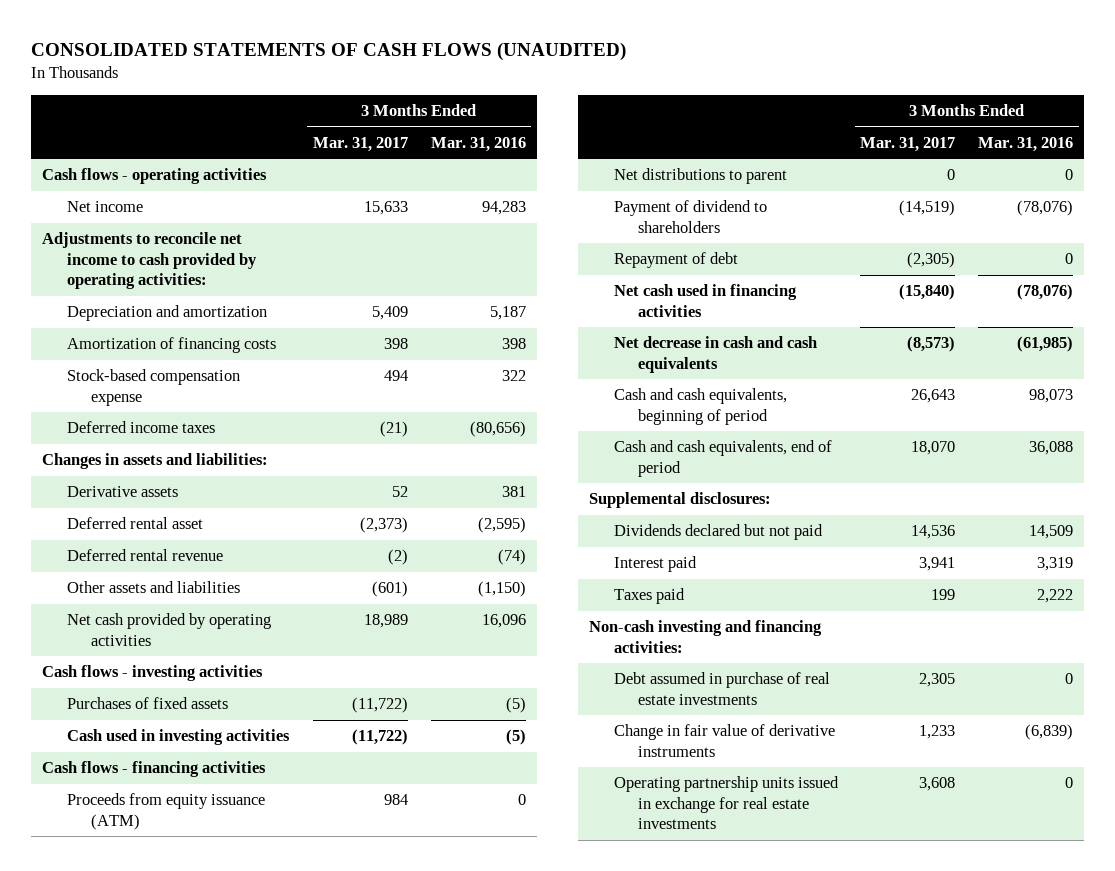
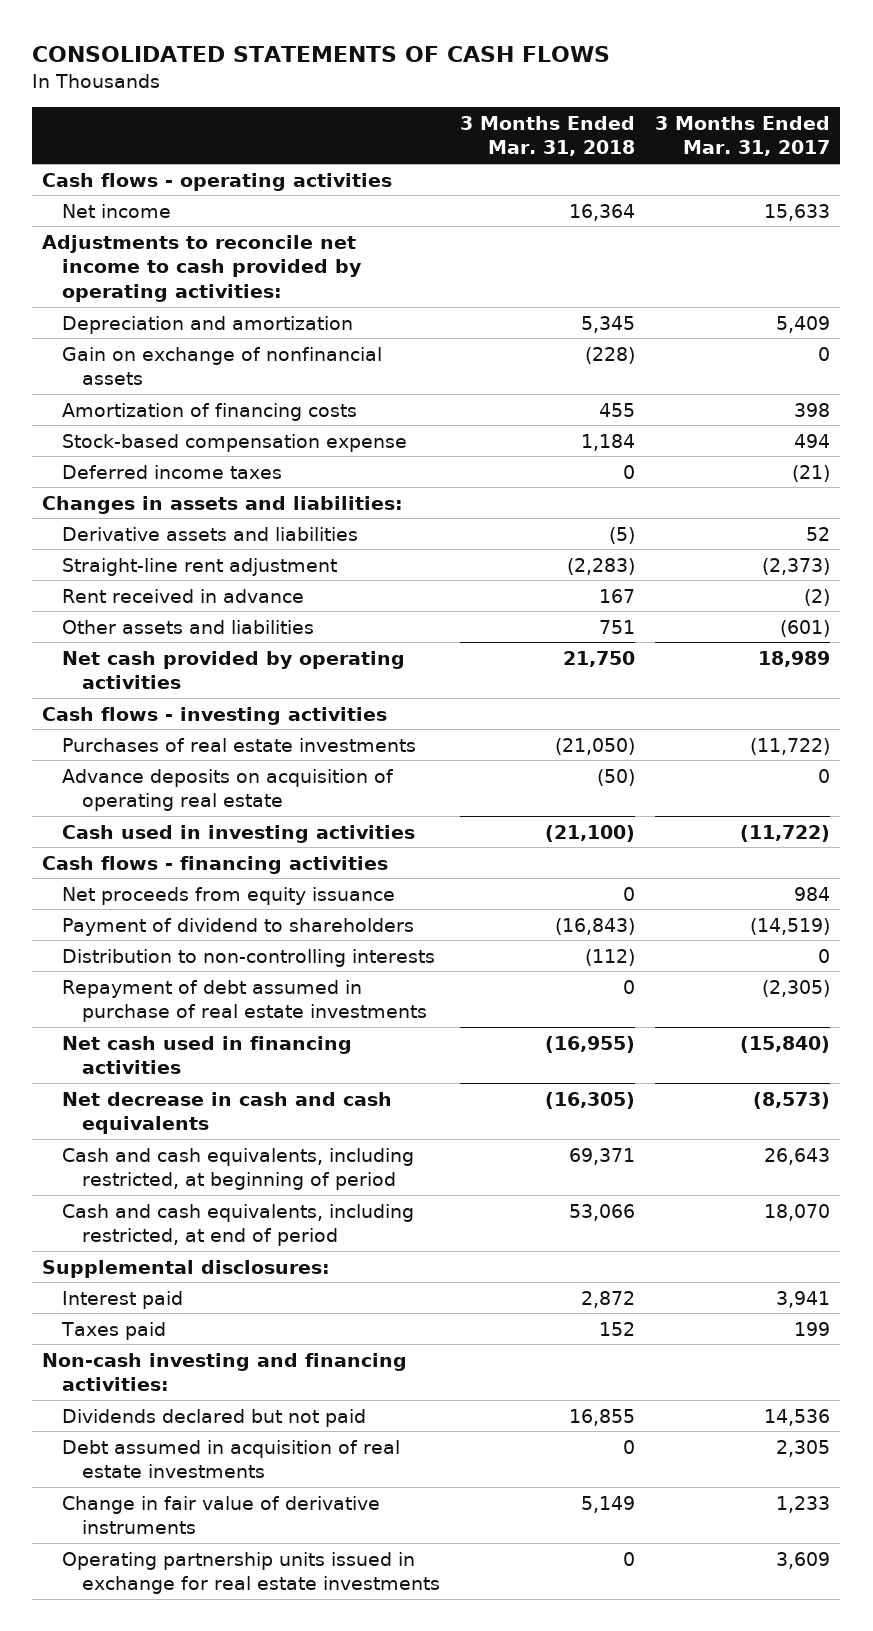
[30,42,626,62] CONSOLIDATED STATEMENTS OF CASH FLOWS (UNAUDITED) -> [32,45,611,62] CONSOLIDATED STATEMENTS OF CASH FLOWS
[430,136,526,152] Mar. 31, 2016 -> none
none -> [459,115,635,157] 3 Months Ended Mar. 31, 2018
none -> [61,346,382,386] Gain on exchange of nonfinancial assets
[66,486,178,498] Derivative assets -> [61,526,358,541] Derivative assets and liabilities
[66,517,203,530] Deferred rental asset -> [61,557,337,576] Straight-line rent adjustment
[66,549,223,562] Deferred rental revenue -> [61,588,304,603] Rent received in advance
[66,697,228,710] Purchases of fixed assets -> [61,737,416,752] Purchases of real estate investments
none -> [61,768,394,812] Advance deposits on acquisition of operating real estate
[613,168,787,185] Net distributions to parent -> none
[66,793,265,830] Proceeds from equity issuance (ATM) -> [61,886,395,905] Net proceeds from equity issuance
none -> [61,948,435,967] Distribution to non-controlling interests
[613,252,738,269] Repayment of debt -> [61,979,427,1023] Repayment of debt assumed in purchase of real estate investments
[613,388,787,425] Cash and cash equivalents, beginning of period -> [61,1147,414,1191] Cash and cash equivalents, including restricted, at beginning of period
[613,440,832,477] Cash and cash equivalents, end of period -> [61,1203,414,1247] Cash and cash equivalents, including restricted, at end of period
[613,524,823,541] Dividends declared but not paid -> [61,1408,366,1427] Dividends declared but not paid
[613,672,830,705] Debt assumed in purchase of real estate investments -> [61,1439,400,1479] Debt assumed in acquisition of real estate investments
[919,777,956,792] 3,608 -> [776,1551,831,1569] 3,609

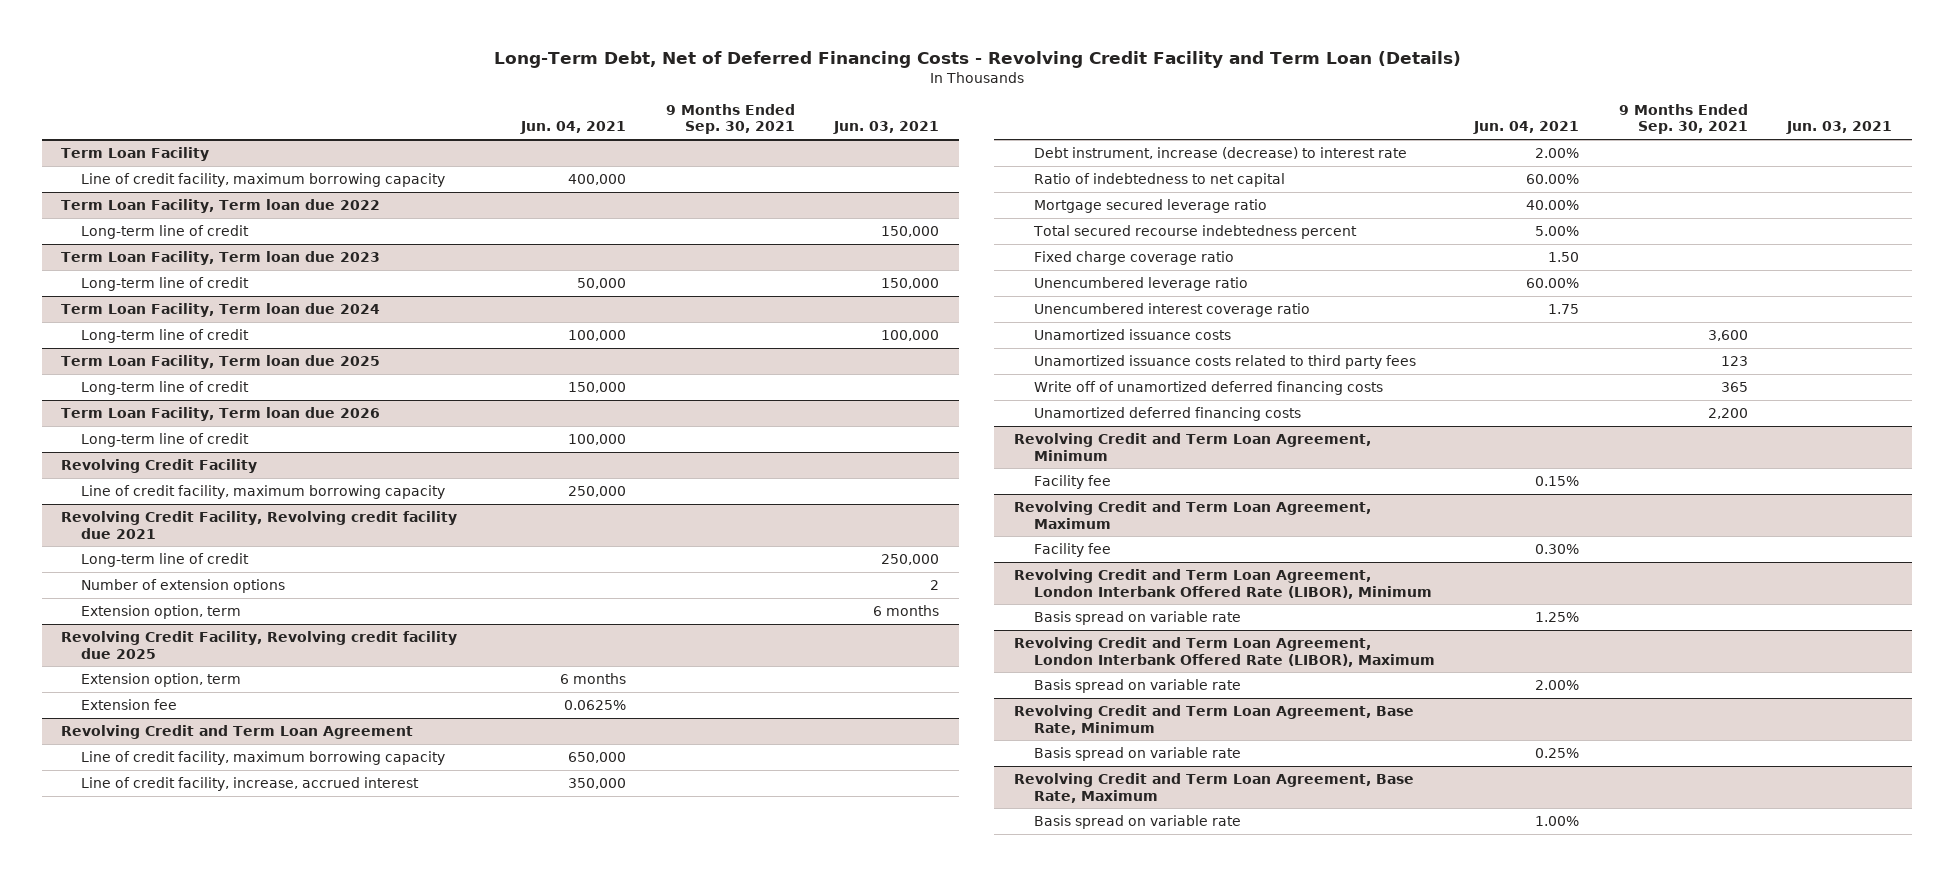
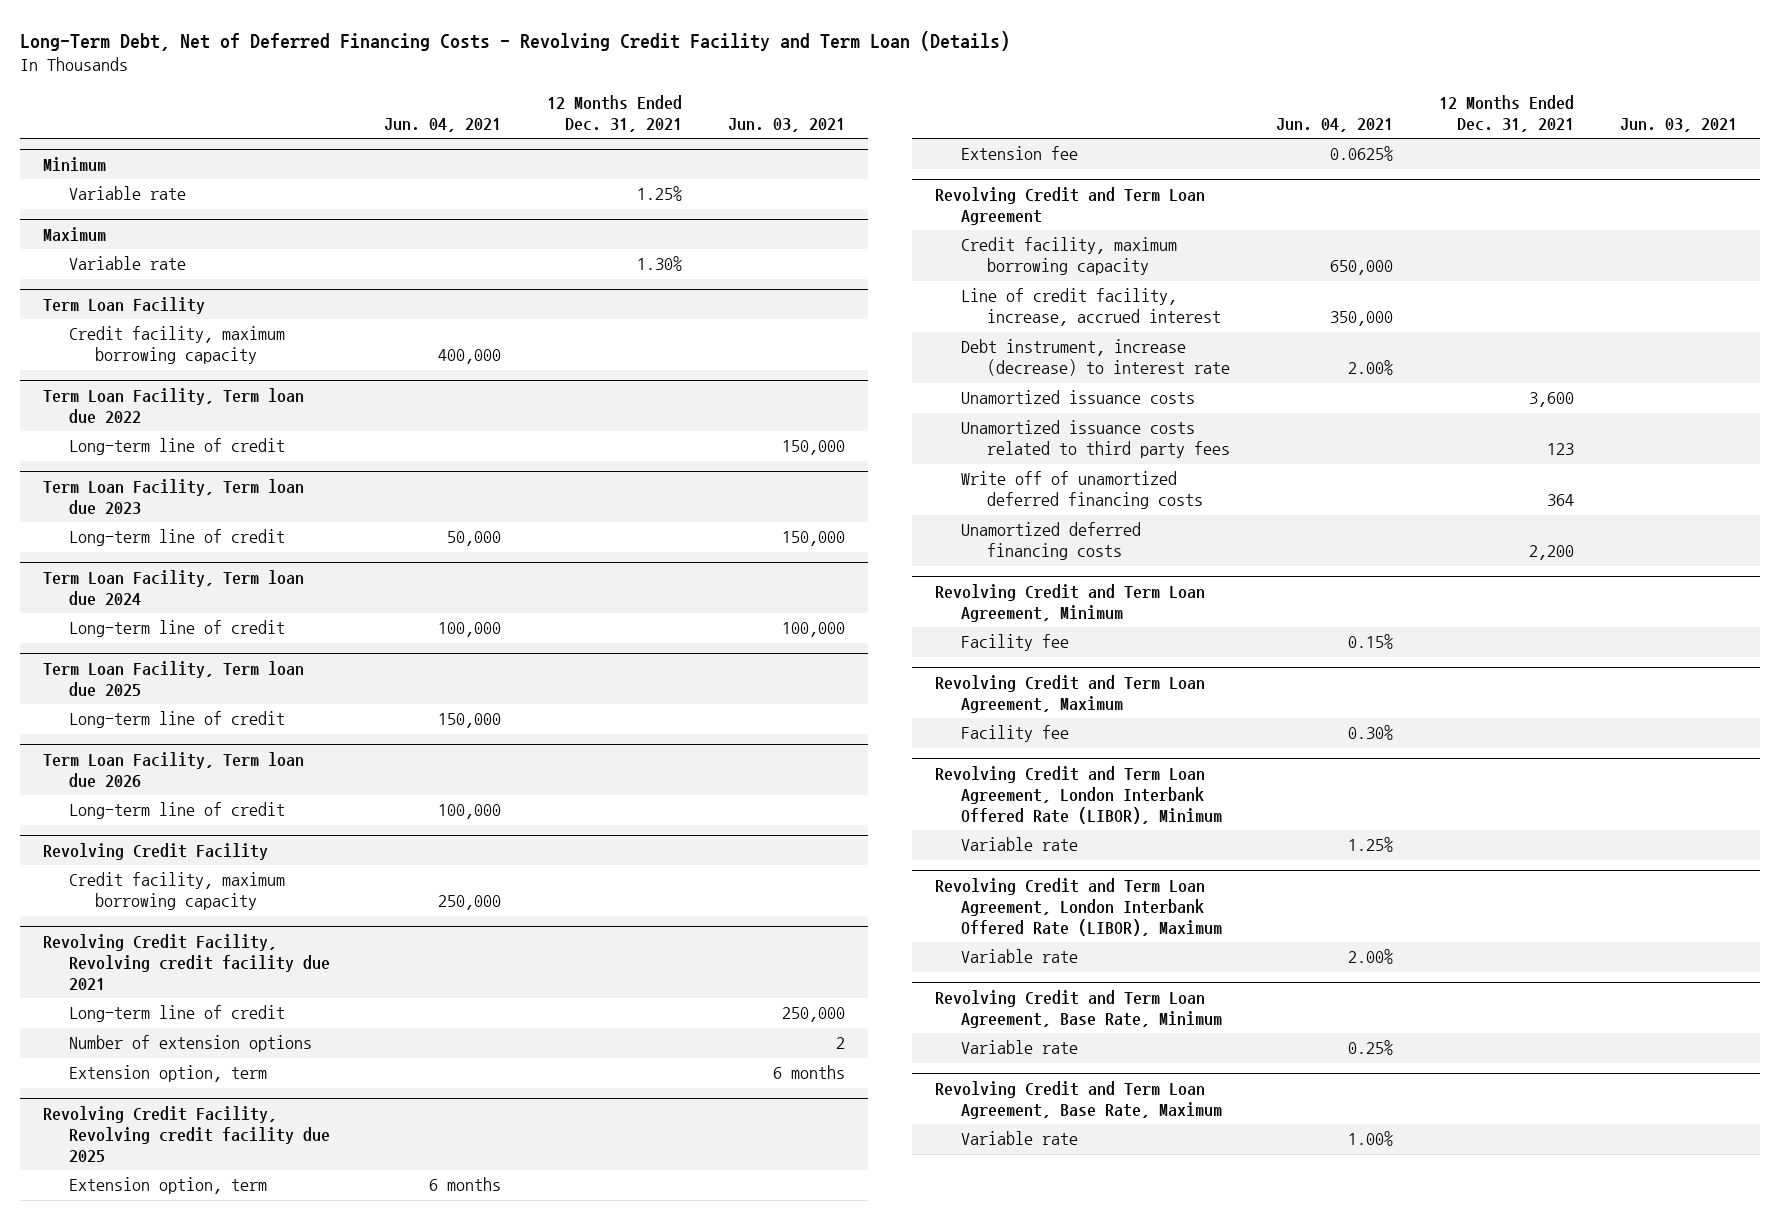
[665,103,795,135] 9 Months Ended Sep. 30, 2021 -> none
none -> [547,94,683,132] 12 Months Ended Dec. 31, 2021
none -> [42,156,106,171] Minimum
none -> [68,186,186,201] Variable rate
none -> [42,226,106,241] Maximum
none -> [68,256,186,271] Variable rate
[80,173,445,188] Line of credit facility, maximum borrowing capacity -> [68,326,285,365] Credit facility, maximum borrowing capacity
[80,485,445,500] Line of credit facility, maximum borrowing capacity -> [68,872,285,911] Credit facility, maximum borrowing capacity
[80,751,445,766] Line of credit facility, maximum borrowing capacity -> [960,237,1177,276] Credit facility, maximum borrowing capacity
[1033,173,1285,188] Ratio of indebtedness to net capital -> none
[1033,199,1267,214] Mortgage secured leverage ratio -> none
[1032,225,1357,240] Total secured recourse indebtedness percent -> none
[1033,251,1234,266] Fixed charge coverage ratio -> none
[1033,277,1248,292] Unencumbered leverage ratio -> none
[1033,303,1310,318] Unencumbered interest coverage ratio -> none
[1033,611,1241,626] Basis spread on variable rate -> [960,837,1078,852] Variable rate
[1033,679,1241,694] Basis spread on variable rate -> [960,949,1078,964] Variable rate
[1033,747,1241,762] Basis spread on variable rate -> [960,1040,1078,1055] Variable rate
[1033,815,1241,830] Basis spread on variable rate -> [960,1131,1078,1146] Variable rate

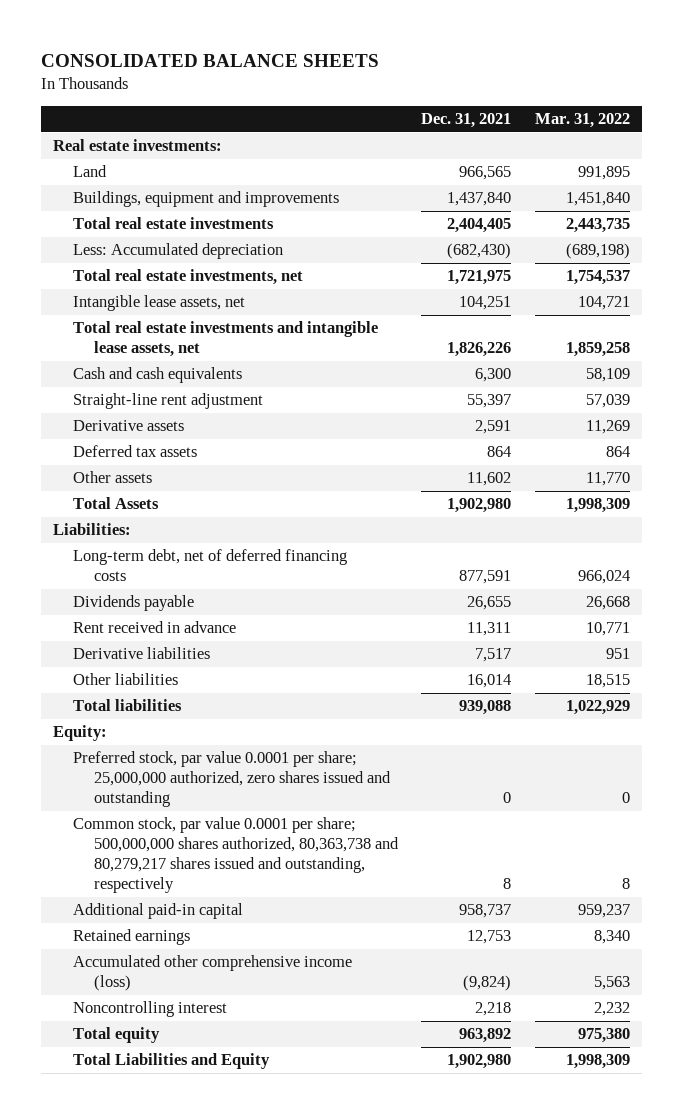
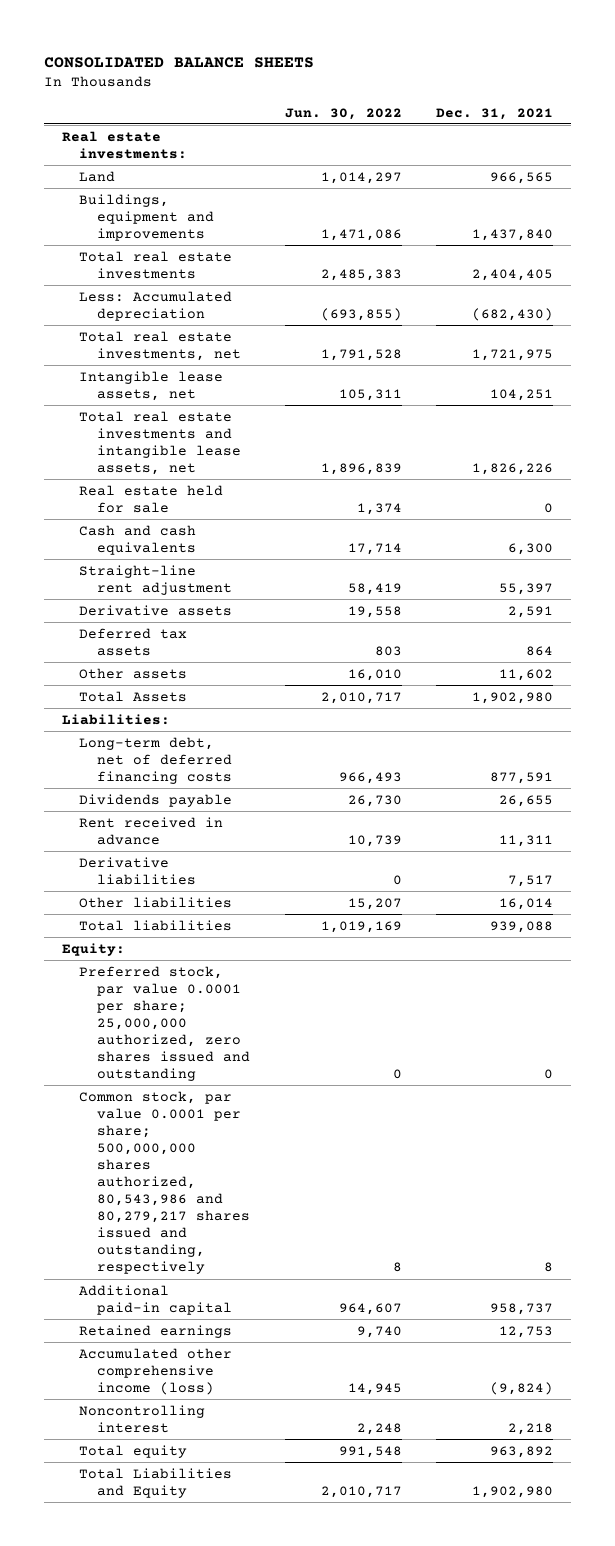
[535,113,631,129] Mar. 31, 2022 -> none
none -> [284,107,402,120] Jun. 30, 2022
none -> [79,484,224,513] Real estate held for sale
[73,817,399,894] Common stock, par value 0.0001 per share; 500,000,000 shares authorized, 80,363,738 and 80,279,217 shares issued and outstanding, respectively -> [79,1090,251,1275] Common stock, par value 0.0001 per share; 500,000,000 shares authorized, 80,543,986 and 80,279,217 shares issued and outstanding, respectively

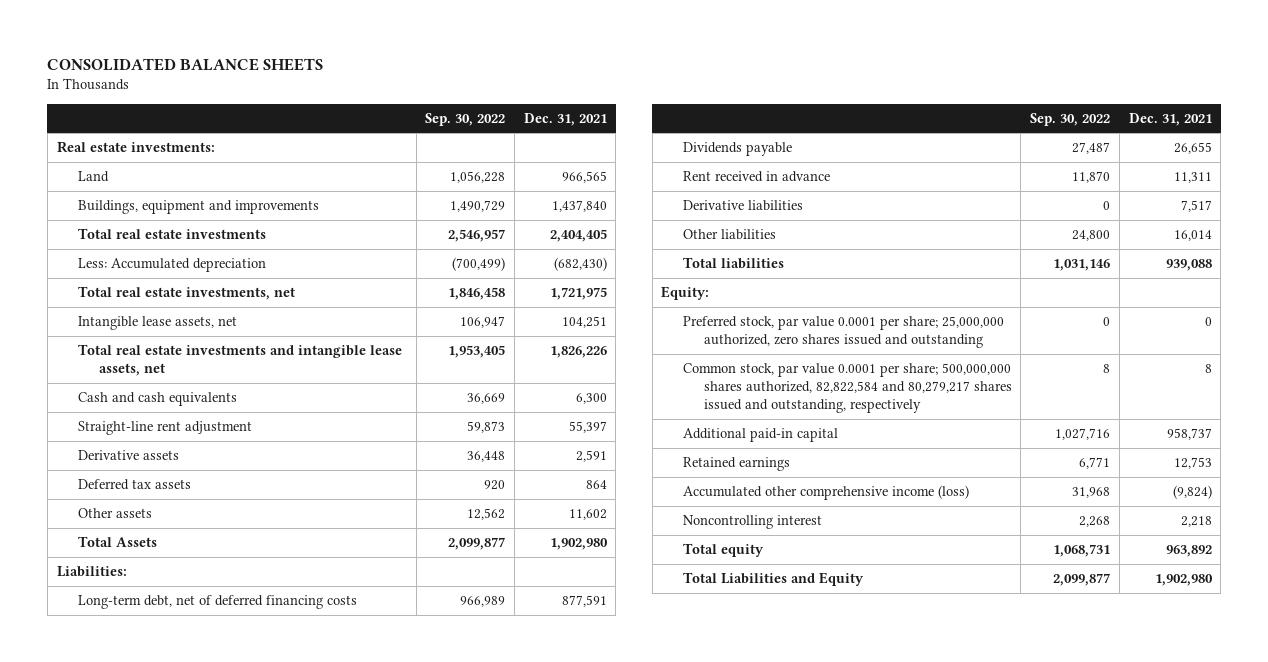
[284,107,402,120] Jun. 30, 2022 -> none
none -> [425,112,506,126] Sep. 30, 2022
[79,484,224,513] Real estate held for sale -> none
[79,1090,251,1275] Common stock, par value 0.0001 per share; 500,000,000 shares authorized, 80,543,986 and 80,279,217 shares issued and outstanding, respectively -> [682,362,1012,414] Common stock, par value 0.0001 per share; 500,000,000 shares authorized, 82,822,584 and 80,279,217 shares issued and outstanding, respectively

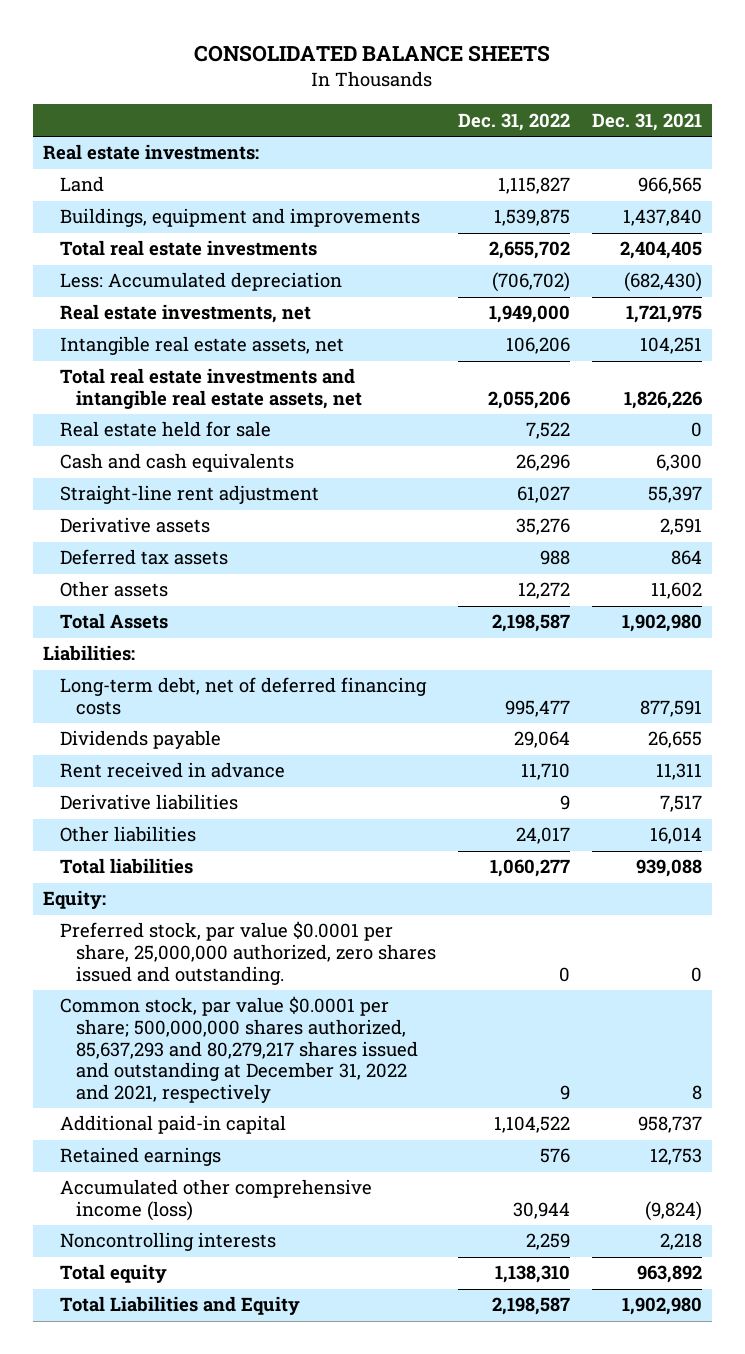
[425,112,506,126] Sep. 30, 2022 -> none
none -> [457,112,570,131] Dec. 31, 2022
[77,285,295,300] Total real estate investments, net -> [59,304,311,324] Real estate investments, net
[77,315,237,330] Intangible lease assets, net -> [59,336,344,356] Intangible real estate assets, net
[77,343,402,377] Total real estate investments and intangible lease assets, net -> [59,368,362,410] Total real estate investments and intangible real estate assets, net
none -> [59,421,271,438] Real estate held for sale
[682,315,1004,349] Preferred stock, par value 0.0001 per share; 25,000,000 authorized, zero shares issued and outstanding -> [59,921,436,985] Preferred stock, par value $0.0001 per share, 25,000,000 authorized, zero shares issued and outstanding.
[682,362,1012,414] Common stock, par value 0.0001 per share; 500,000,000 shares authorized, 82,822,584 and 80,279,217 shares issued and outstanding, respectively -> [59,996,418,1104] Common stock, par value $0.0001 per share; 500,000,000 shares authorized, 85,637,293 and 80,279,217 shares issued and outstanding at December 31, 2022 and 2021, respectively
[682,514,822,529] Noncontrolling interest -> [59,1232,276,1252] Noncontrolling interests

